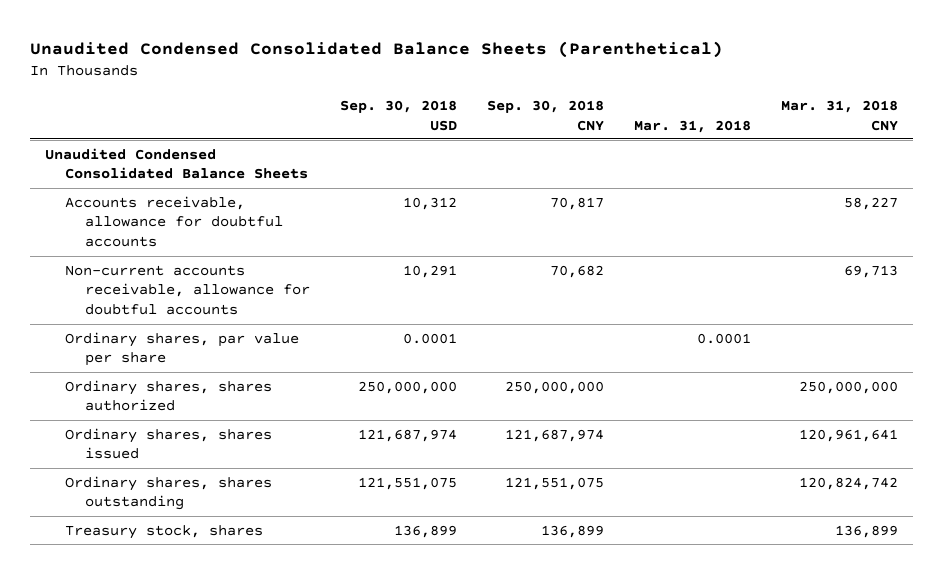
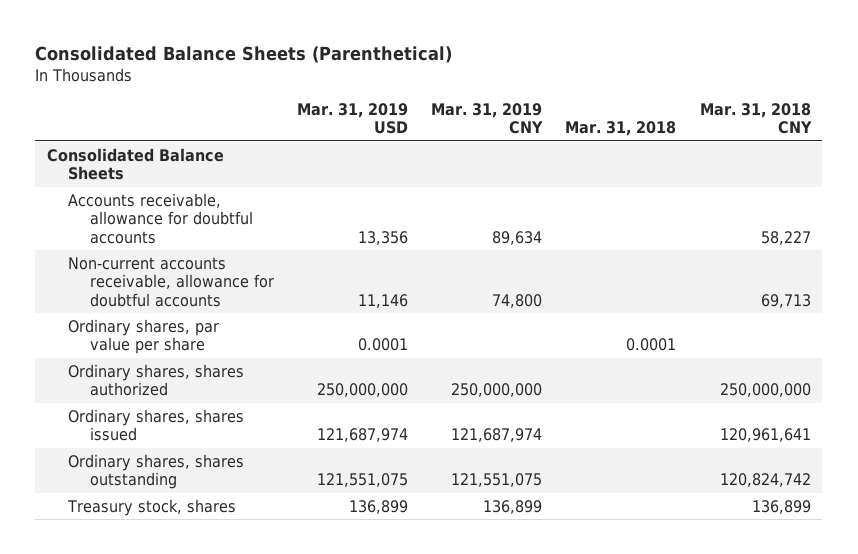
[30,41,724,59] Unaudited Condensed Consolidated Balance Sheets (Parenthetical) -> [35,45,453,63] Consolidated Balance Sheets (Parenthetical)
[340,99,458,131] Sep. 30, 2018 USD -> none
[486,99,604,131] Sep. 30, 2018 CNY -> none
none -> [297,102,409,135] Mar. 31, 2019 USD
none -> [431,102,544,135] Mar. 31, 2019 CNY
[45,147,309,180] Unaudited Condensed Consolidated Balance Sheets -> [46,147,224,181] Consolidated Balance Sheets

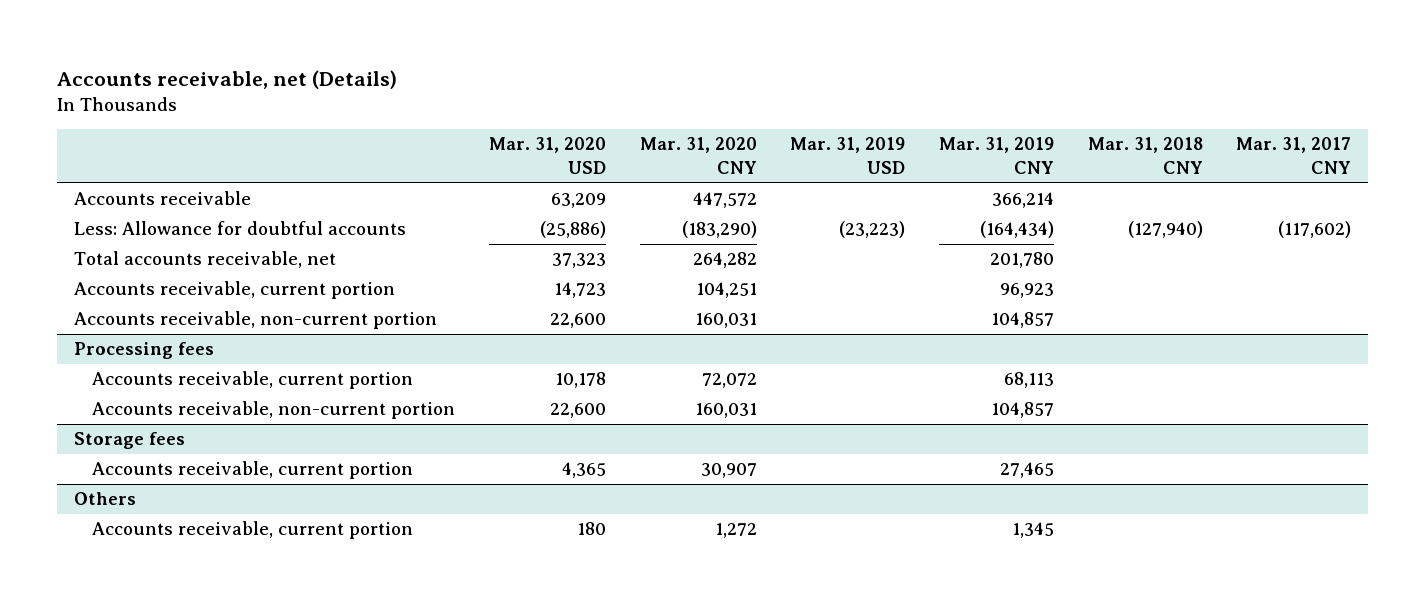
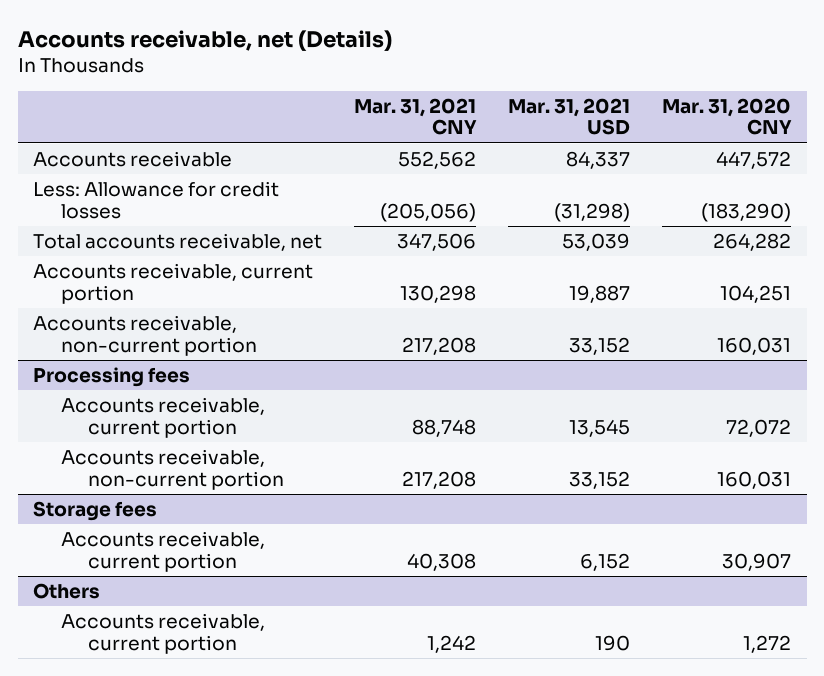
[488,137,606,175] Mar. 31, 2020 USD -> none
[790,137,906,175] Mar. 31, 2019 USD -> none
[939,137,1055,175] Mar. 31, 2019 CNY -> none
[1087,137,1203,175] Mar. 31, 2018 CNY -> none
[1236,137,1352,175] Mar. 31, 2017 CNY -> none
none -> [354,97,478,136] Mar. 31, 2021 CNY
none -> [508,97,631,136] Mar. 31, 2021 USD
[73,221,406,236] Less: Allowance for doubtful accounts -> [33,180,280,219] Less: Allowance for credit losses

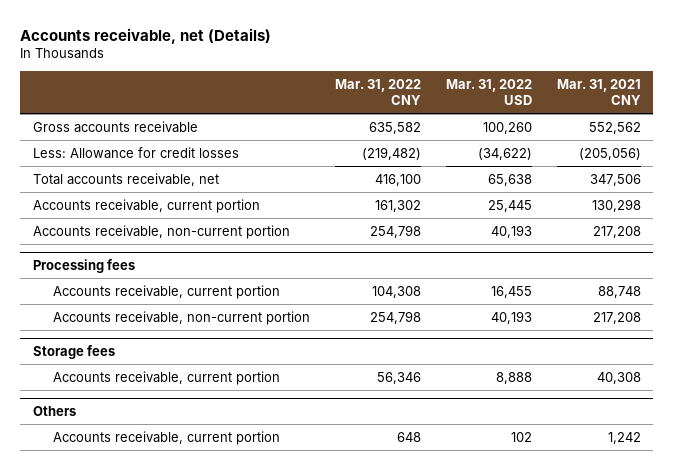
[508,97,631,136] Mar. 31, 2021 USD -> none
[661,97,792,136] Mar. 31, 2020 CNY -> none
none -> [334,78,421,106] Mar. 31, 2022 CNY
none -> [445,78,532,106] Mar. 31, 2022 USD
[33,150,233,167] Accounts receivable -> [33,120,199,133] Gross accounts receivable

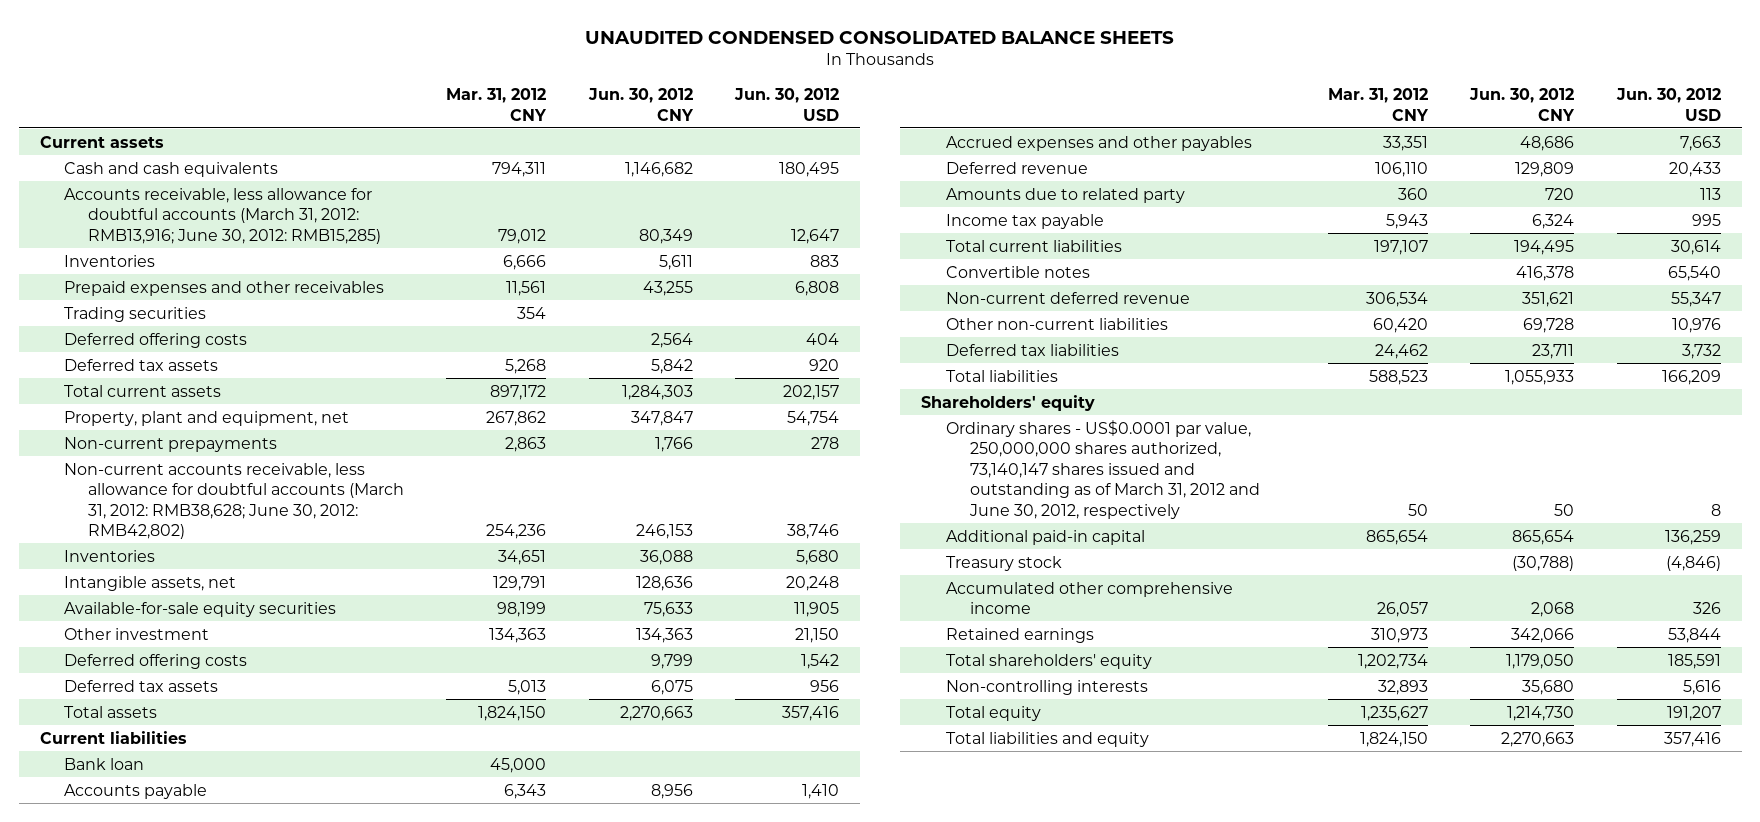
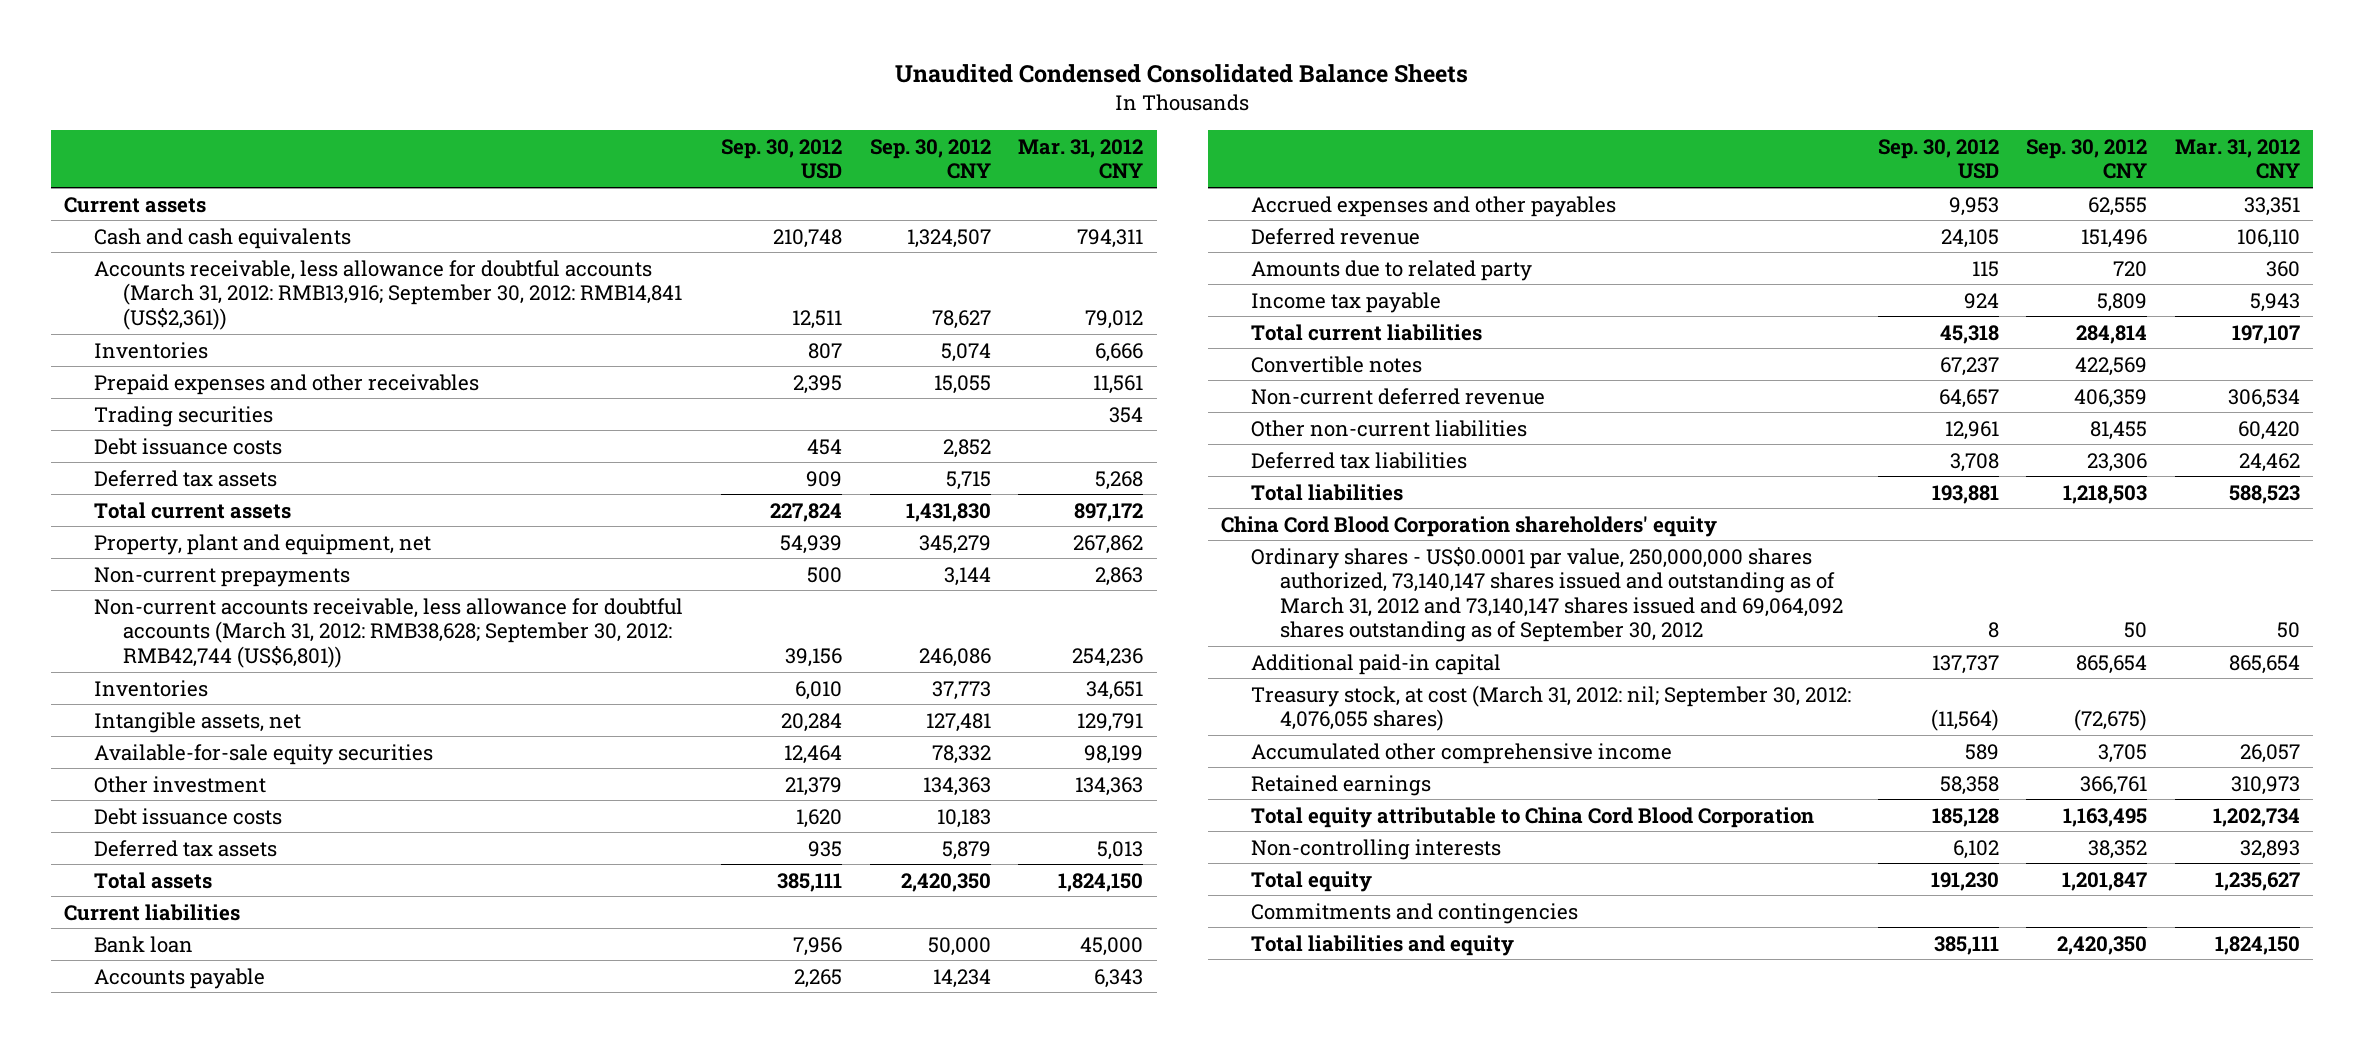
[585,30,1175,44] UNAUDITED CONDENSED CONSOLIDATED BALANCE SHEETS -> [895,64,1469,84] Unaudited Condensed Consolidated Balance Sheets
[587,87,694,121] Jun. 30, 2012 CNY -> none
[733,87,839,121] Jun. 30, 2012 USD -> none
none -> [721,138,843,180] Sep. 30, 2012 USD
none -> [869,138,991,180] Sep. 30, 2012 CNY
[64,187,382,244] Accounts receivable, less allowance for doubtful accounts (March 31, 2012: RMB13,916; June 30, 2012: RMB15,285) -> [93,259,683,330] Accounts receivable, less allowance for doubtful accounts (March 31, 2012: RMB13,916; September 30, 2012: RMB14,841 (US$2,361))
[64,332,248,348] Deferred offering costs -> none
none -> [93,437,282,455] Debt issuance costs
[64,462,405,540] Non-current accounts receivable, less allowance for doubtful accounts (March 31, 2012: RMB38,628; June 30, 2012: RMB42,802) -> [93,597,683,668] Non-current accounts receivable, less allowance for doubtful accounts (March 31, 2012: RMB38,628; September 30, 2012: RMB42,744 (US$6,801))
[64,653,248,669] Deferred offering costs -> none
none -> [93,807,282,825] Debt issuance costs
[921,394,1096,411] Shareholders' equity -> [1221,515,1718,537] China Cord Blood Corporation shareholders' equity
[945,419,1260,519] Ordinary shares - US$0.0001 par value, 250,000,000 shares authorized, 73,140,147 shares issued and outstanding as of March 31, 2012 and June 30, 2012, respectively -> [1250,546,1843,643] Ordinary shares - US$0.0001 par value, 250,000,000 shares authorized, 73,140,147 shares issued and outstanding as of March 31, 2012 and 73,140,147 shares issued and 69,064,092 shares outstanding as of September 30, 2012
[945,555,1062,571] Treasury stock -> [1250,684,1851,732] Treasury stock, at cost (March 31, 2012: nil; September 30, 2012: 4,076,055 shares)
[945,653,1152,669] Total shareholders' equity -> [1250,806,1814,828] Total equity attributable to China Cord Blood Corporation
none -> [1250,902,1578,924] Commitments and contingencies

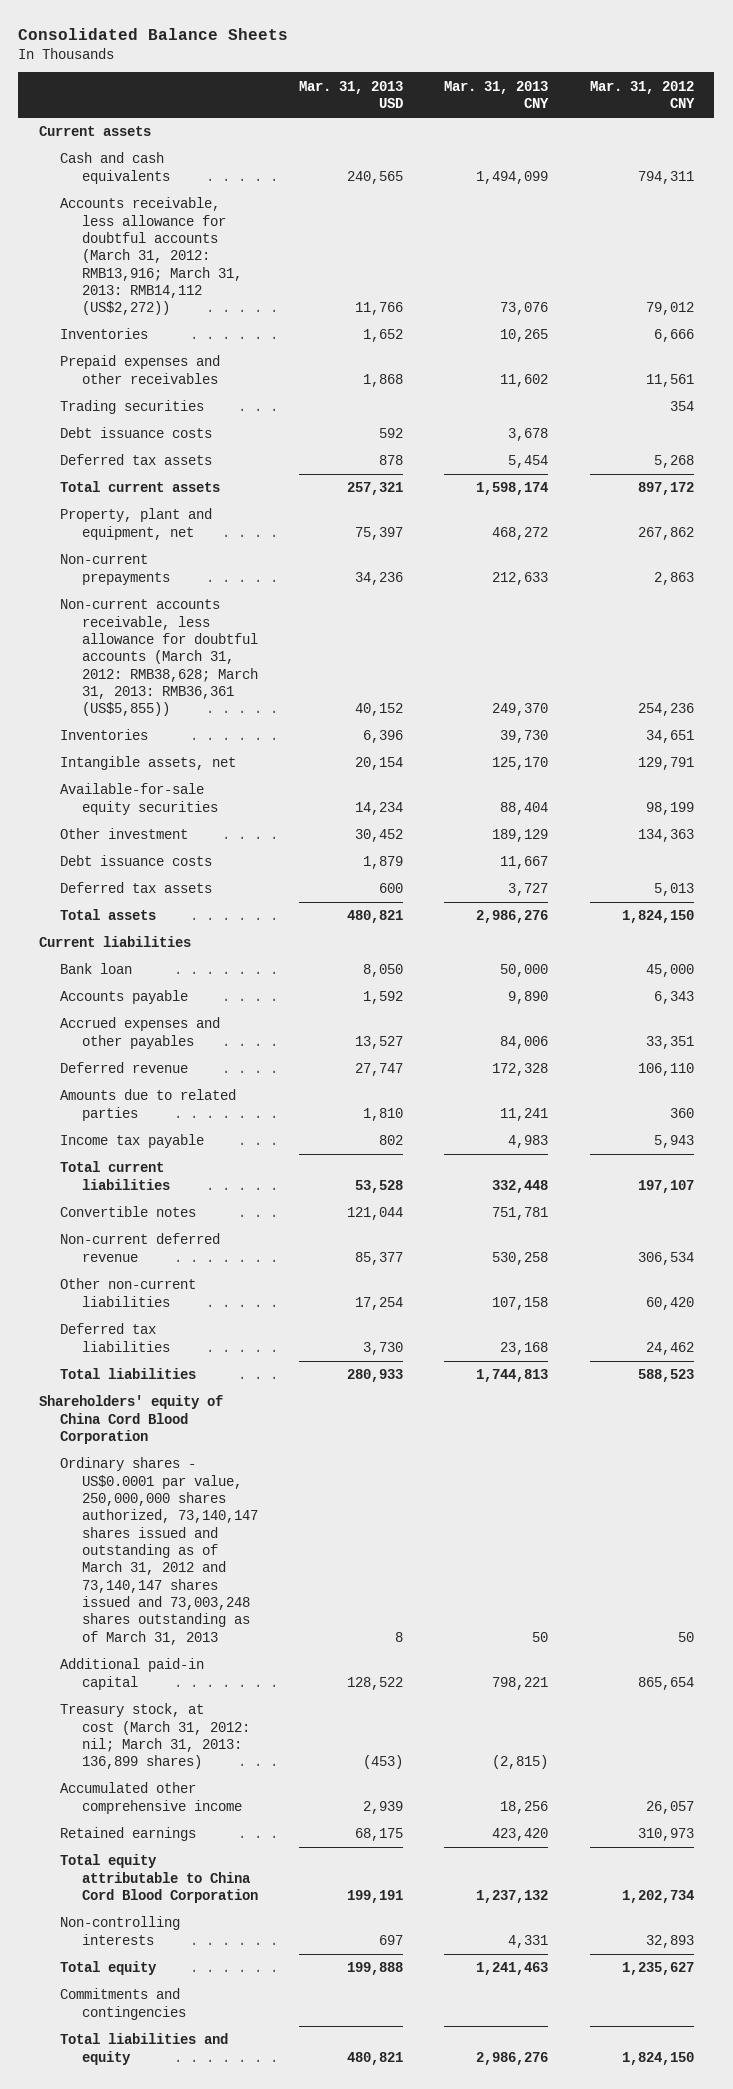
[895,64,1469,84] Unaudited Condensed Consolidated Balance Sheets -> [18,27,289,40] Consolidated Balance Sheets
[721,138,843,180] Sep. 30, 2012 USD -> none
[869,138,991,180] Sep. 30, 2012 CNY -> none
none -> [298,80,403,109] Mar. 31, 2013 USD
none -> [444,80,550,109] Mar. 31, 2013 CNY
[93,259,683,330] Accounts receivable, less allowance for doubtful accounts (March 31, 2012: RMB13,916; September 30, 2012: RMB14,841 (US$2,361)) -> [60,197,242,316] Accounts receivable, less allowance for doubtful accounts (March 31, 2012: RMB13,916; March 31, 2013: RMB14,112 (US$2,272))
[93,597,683,668] Non-current accounts receivable, less allowance for doubtful accounts (March 31, 2012: RMB38,628; September 30, 2012: RMB42,744 (US$6,801)) -> [60,599,258,717] Non-current accounts receivable, less allowance for doubtful accounts (March 31, 2012: RMB38,628; March 31, 2013: RMB36,361 (US$5,855))
[1250,259,1532,281] Amounts due to related party -> [60,1089,237,1121] Amounts due to related parties
[1221,515,1718,537] China Cord Blood Corporation shareholders' equity -> [39,1395,224,1444] Shareholders' equity of China Cord Blood Corporation
[1250,546,1843,643] Ordinary shares - US$0.0001 par value, 250,000,000 shares authorized, 73,140,147 shares issued and outstanding as of March 31, 2012 and 73,140,147 shares issued and 69,064,092 shares outstanding as of September 30, 2012 -> [60,1457,258,1645] Ordinary shares - US$0.0001 par value, 250,000,000 shares authorized, 73,140,147 shares issued and outstanding as of March 31, 2012 and 73,140,147 shares issued and 73,003,248 shares outstanding as of March 31, 2013
[1250,684,1851,732] Treasury stock, at cost (March 31, 2012: nil; September 30, 2012: 4,076,055 shares) -> [60,1703,250,1770] Treasury stock, at cost (March 31, 2012: nil; March 31, 2013: 136,899 shares)

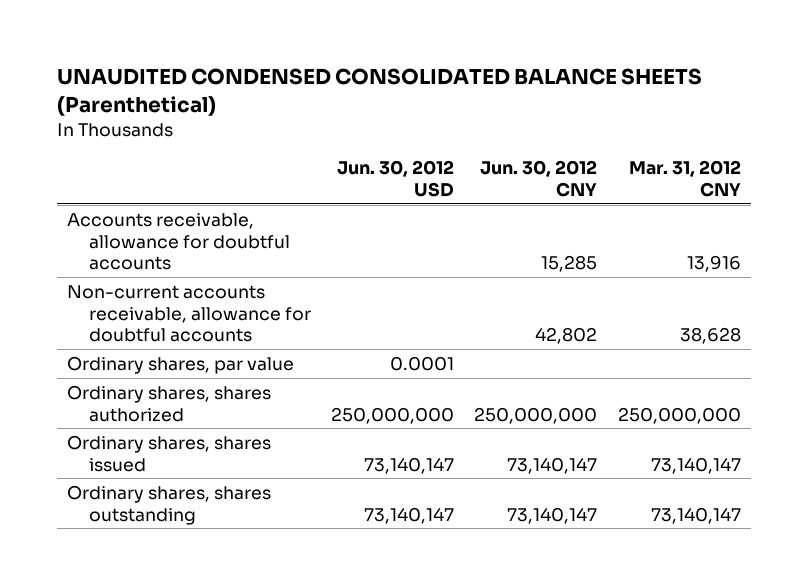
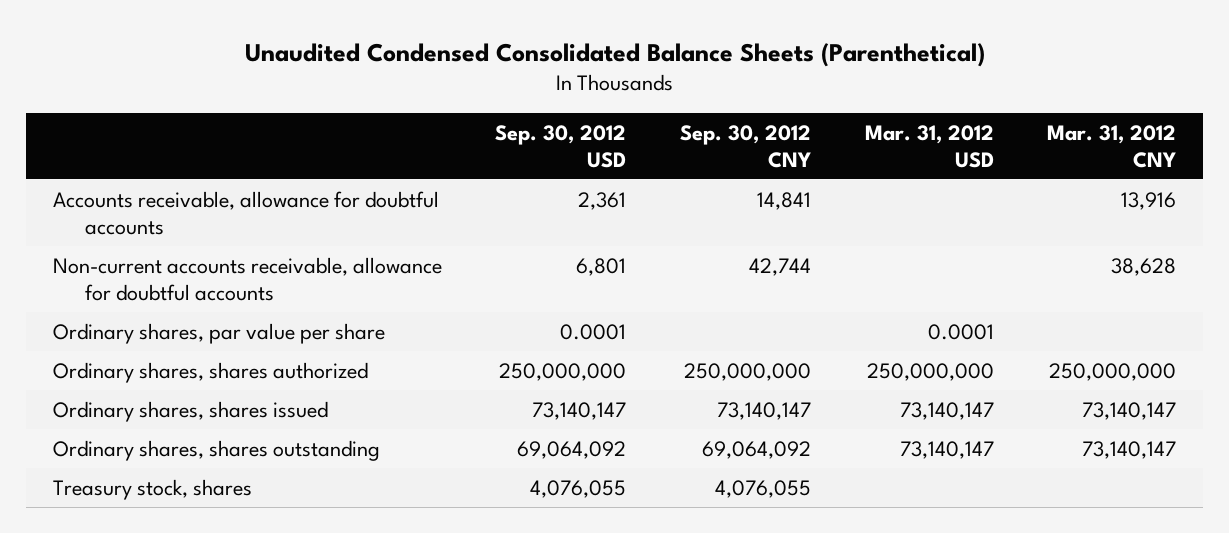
[56,68,702,116] UNAUDITED CONDENSED CONSOLIDATED BALANCE SHEETS (Parenthetical) -> [244,42,985,67] Unaudited Condensed Consolidated Balance Sheets (Parenthetical)
[337,160,455,197] Jun. 30, 2012 USD -> none
[480,160,598,197] Jun. 30, 2012 CNY -> none
none -> [495,124,627,168] Sep. 30, 2012 USD
none -> [680,124,812,168] Sep. 30, 2012 CNY
none -> [864,124,994,168] Mar. 31, 2012 USD
[67,355,295,374] Ordinary shares, par value -> [52,322,385,344] Ordinary shares, par value per share
none -> [52,478,252,500] Treasury stock, shares

